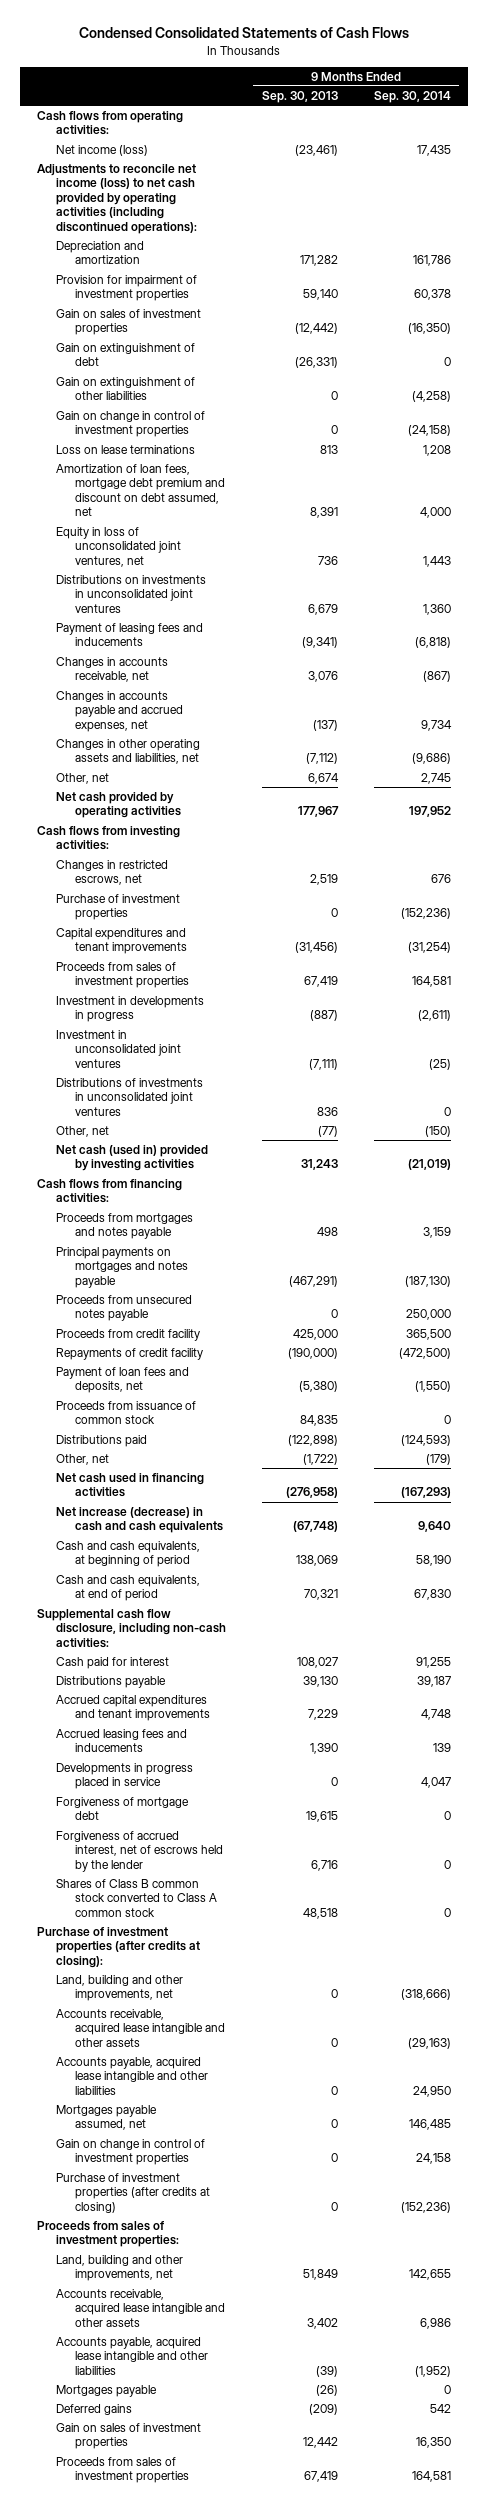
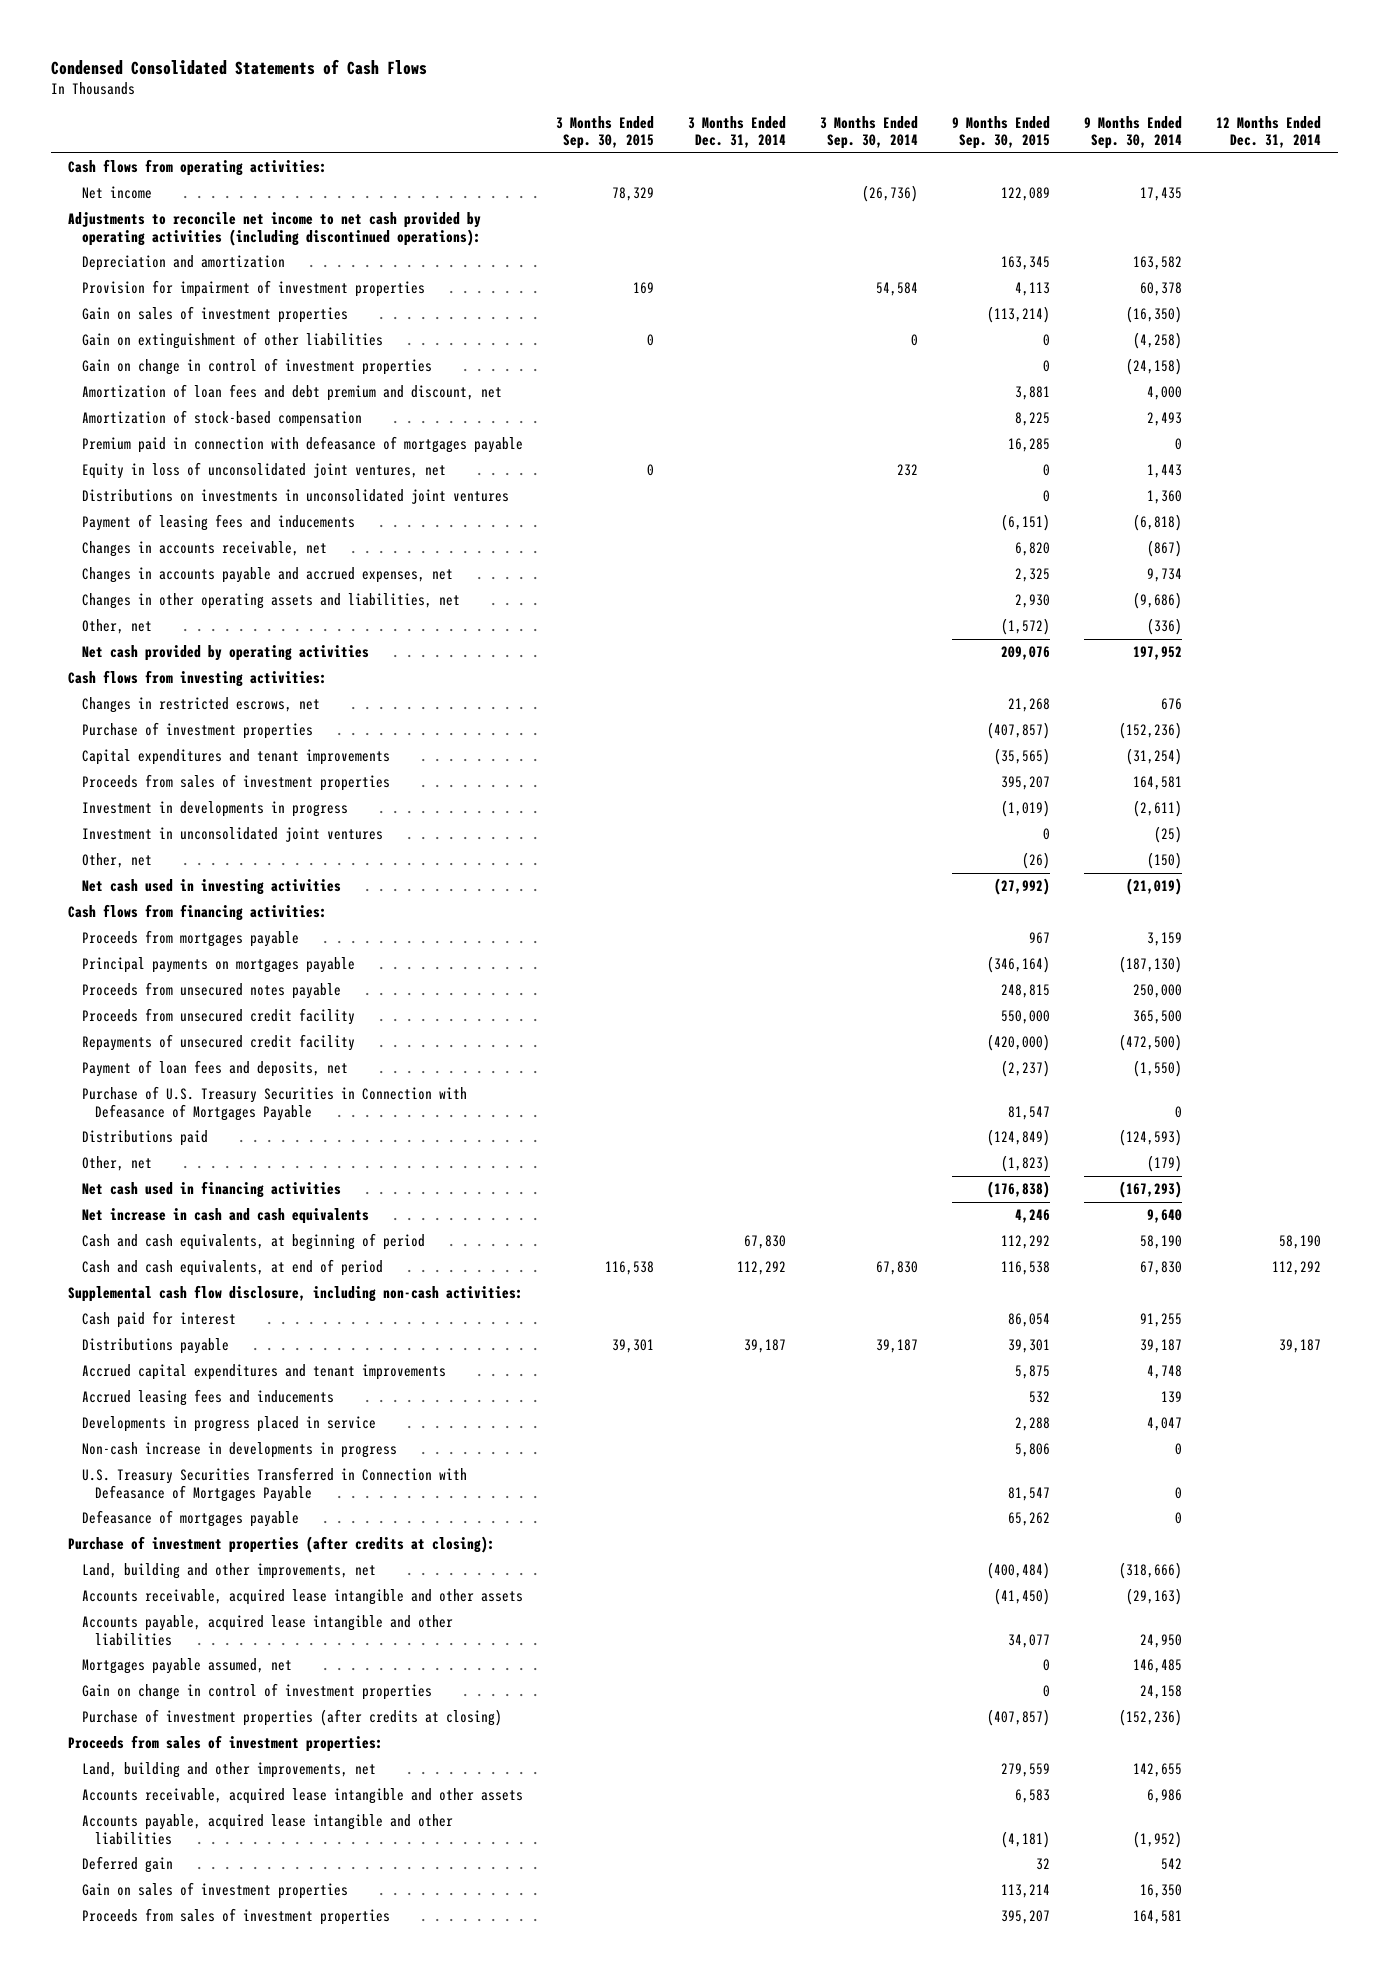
[261,90,338,103] Sep. 30, 2013 -> none
none -> [556,115,655,150] 3 Months Ended Sep. 30, 2015
none -> [688,115,787,149] 3 Months Ended Dec. 31, 2014
none -> [820,115,919,150] 3 Months Ended Sep. 30, 2014
none -> [952,115,1051,150] 9 Months Ended Sep. 30, 2015
none -> [1215,115,1321,149] 12 Months Ended Dec. 31, 2014
[56,145,149,157] Net income (loss) -> [81,186,152,200] Net income
[37,164,198,234] Adjustments to reconcile net income (loss) to net cash provided by operating activities (including discontinued operations): -> [67,212,481,246] Adjustments to reconcile net income to net cash provided by operating activities (including discontinued operations):
[412,255,451,267] 161,786 -> [1133,256,1183,271] 163,582
[56,343,196,367] Gain on extinguishment of debt -> none
[56,445,196,455] Loss on lease terminations -> none
[56,464,226,517] Amortization of loan fees, mortgage debt premium and discount on debt assumed, net -> [81,384,502,402] Amortization of loan fees and debt premium and discount, net
none -> [81,410,362,428] Amortization of stock-based compensation
none -> [81,436,523,454] Premium paid in connection with defeasance of mortgages payable
[420,773,451,785] 2,745 -> [1147,618,1183,636] (336)
[56,1078,204,1116] Distributions of investments in unconsolidated joint ventures -> none
[56,1145,209,1172] Net cash (used in) provided by investing activities -> [81,879,341,896] Net cash used in investing activities
[56,1213,194,1240] Proceeds from mortgages and notes payable -> [81,930,299,948] Proceeds from mortgages payable
[56,1247,189,1288] Principal payments on mortgages and notes payable -> [81,957,355,974] Principal payments on mortgages payable
[56,1329,201,1342] Proceeds from credit facility -> [81,1008,355,1026] Proceeds from unsecured credit facility
[56,1348,204,1361] Repayments of credit facility -> [81,1034,355,1052] Repayments of unsecured credit facility
[56,1401,197,1425] Proceeds from issuance of common stock -> none
none -> [81,1086,467,1121] Purchase of U.S. Treasury Securities in Connection with Defeasance of Mortgages Payable
[56,1507,224,1534] Net increase (decrease) in cash and cash equivalents -> [81,1208,369,1225] Net increase in cash and cash equivalents
[56,1797,190,1821] Forgiveness of mortgage debt -> none
[56,1831,224,1872] Forgiveness of accrued interest, net of escrows held by the lender -> none
[56,1879,218,1917] Shares of Class B common stock converted to Class A common stock -> none
none -> [81,1442,397,1459] Non-cash increase in developments in progress
none -> [81,1467,467,1502] U.S. Treasury Securities Transferred in Connection with Defeasance of Mortgages Payable
none -> [81,1510,299,1528] Defeasance of mortgages payable
[56,2385,158,2398] Mortgages payable -> none
[56,2404,133,2416] Deferred gains -> [81,1856,173,1874] Deferred gain

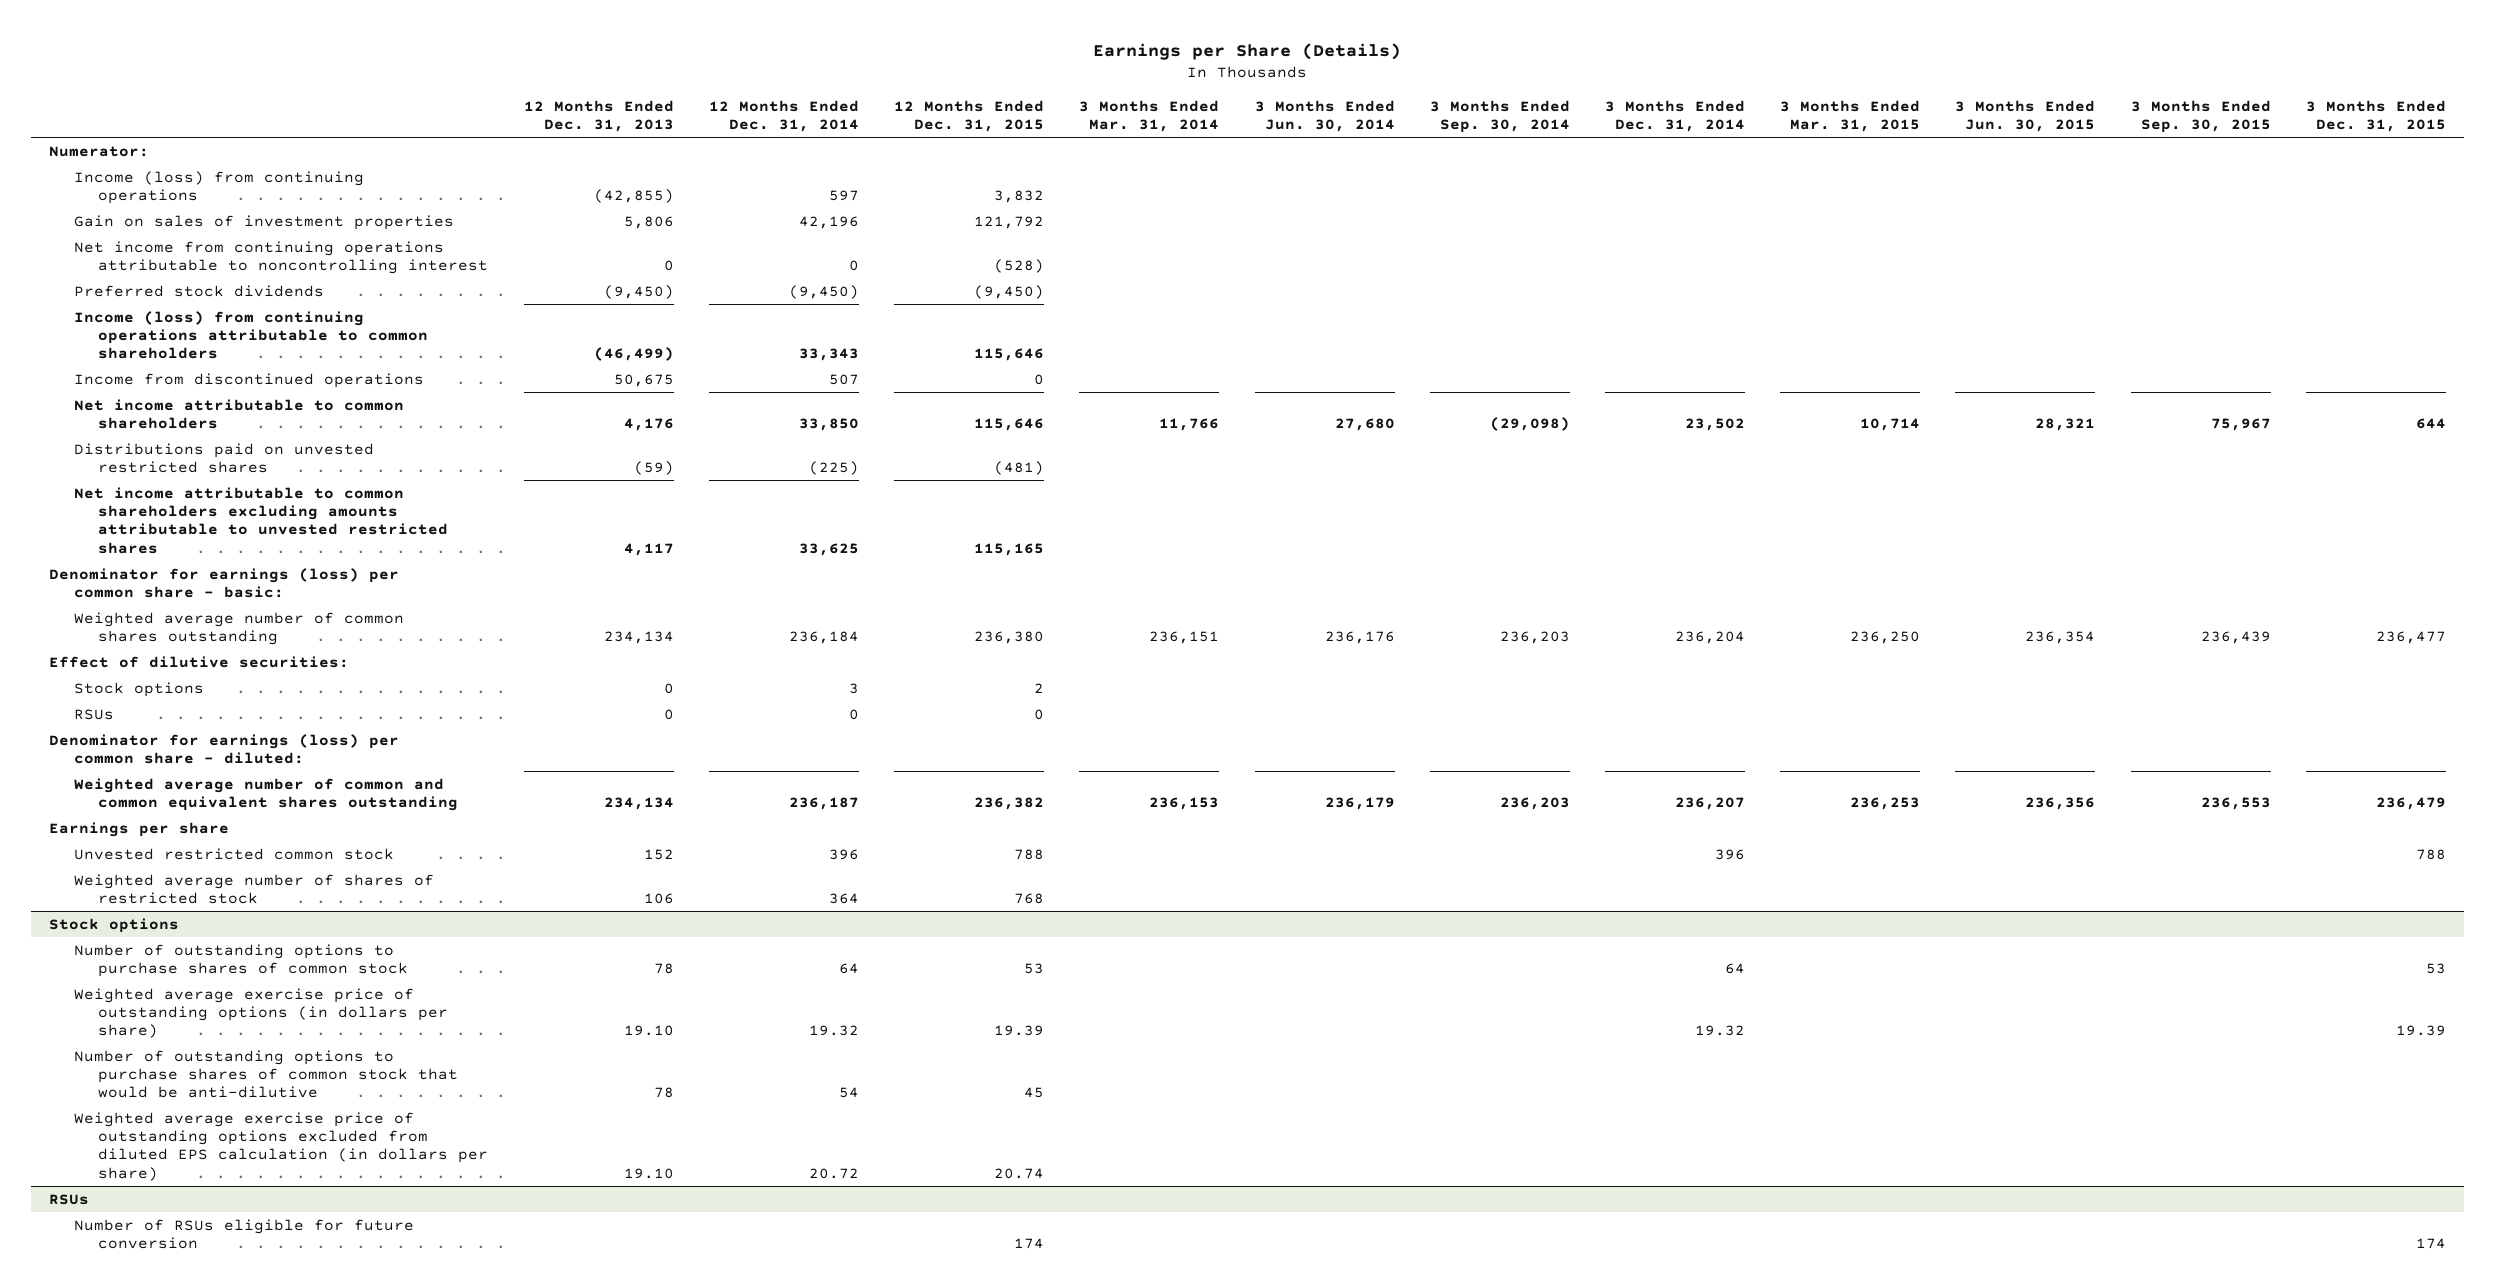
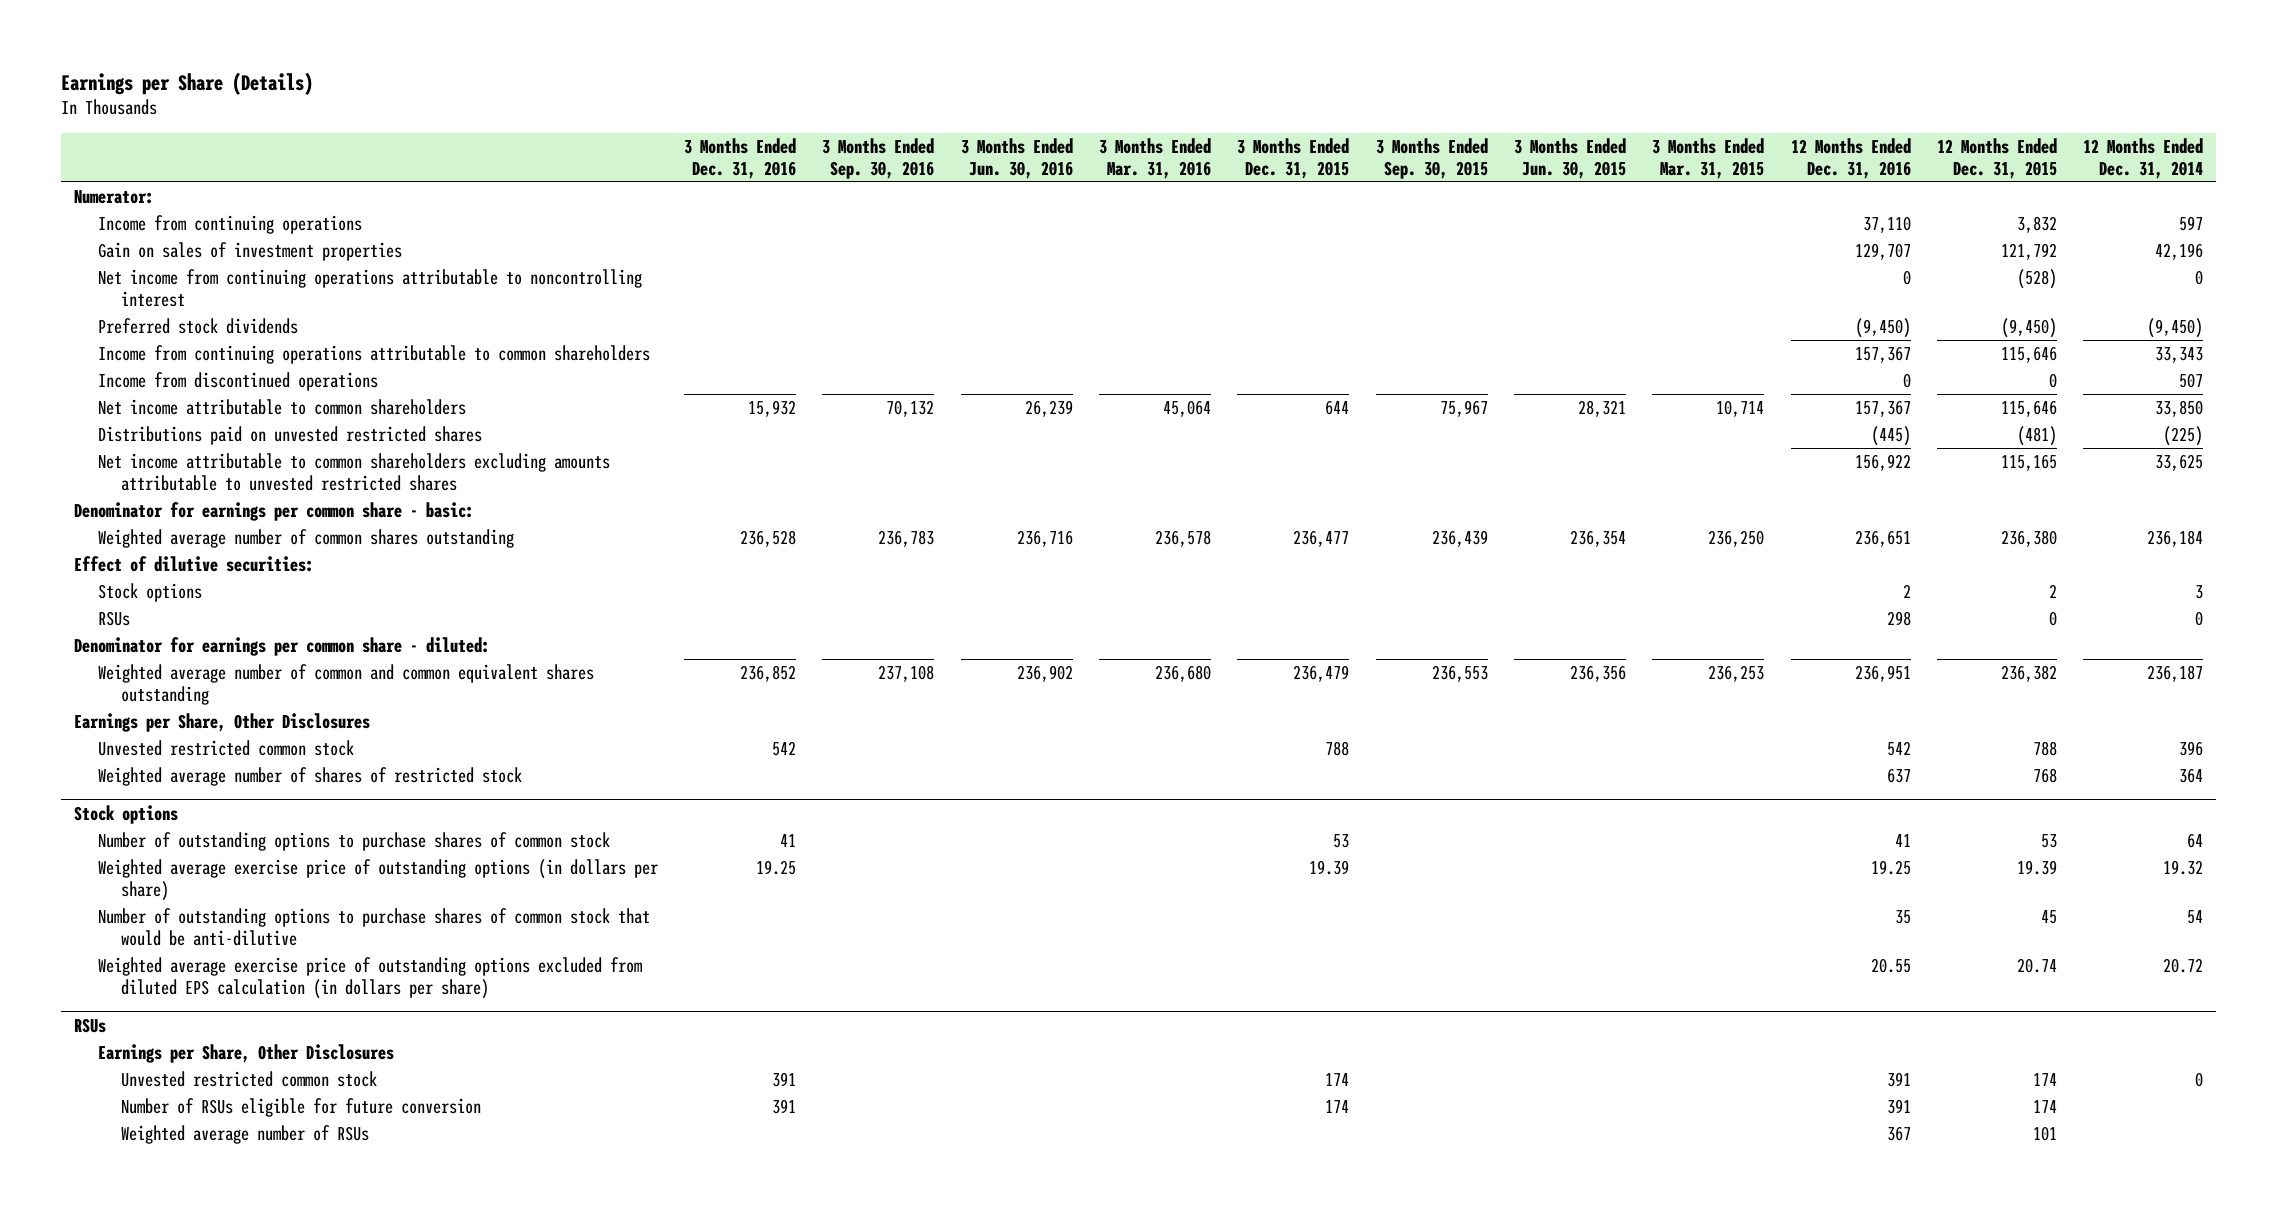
[523,99,674,133] 12 Months Ended Dec. 31, 2013 -> none
[1079,99,1220,133] 3 Months Ended Mar. 31, 2014 -> none
[1254,99,1395,133] 3 Months Ended Jun. 30, 2014 -> none
[1429,99,1570,134] 3 Months Ended Sep. 30, 2014 -> none
[1605,99,1746,133] 3 Months Ended Dec. 31, 2014 -> none
none -> [683,137,796,179] 3 Months Ended Dec. 31, 2016
none -> [822,137,935,179] 3 Months Ended Sep. 30, 2016
none -> [960,137,1073,179] 3 Months Ended Jun. 30, 2016
none -> [1098,137,1211,179] 3 Months Ended Mar. 31, 2016
none -> [1790,137,1911,179] 12 Months Ended Dec. 31, 2016
[73,170,364,204] Income (loss) from continuing operations -> [97,214,362,234] Income from continuing operations
[73,310,429,360] Income (loss) from continuing operations attributable to common shareholders -> [97,344,650,364] Income from continuing operations attributable to common shareholders
[48,567,399,598] Denominator for earnings (loss) per common share - basic: -> [73,501,474,521] Denominator for earnings per common share - basic:
[48,733,399,764] Denominator for earnings (loss) per common share - diluted: -> [73,636,490,656] Denominator for earnings per common share - diluted:
[48,821,229,837] Earnings per share -> [73,712,370,732] Earnings per Share, Other Disclosures
none -> [97,1043,394,1063] Earnings per Share, Other Disclosures
none -> [121,1070,378,1087] Unvested restricted common stock
none -> [121,1124,370,1144] Weighted average number of RSUs

